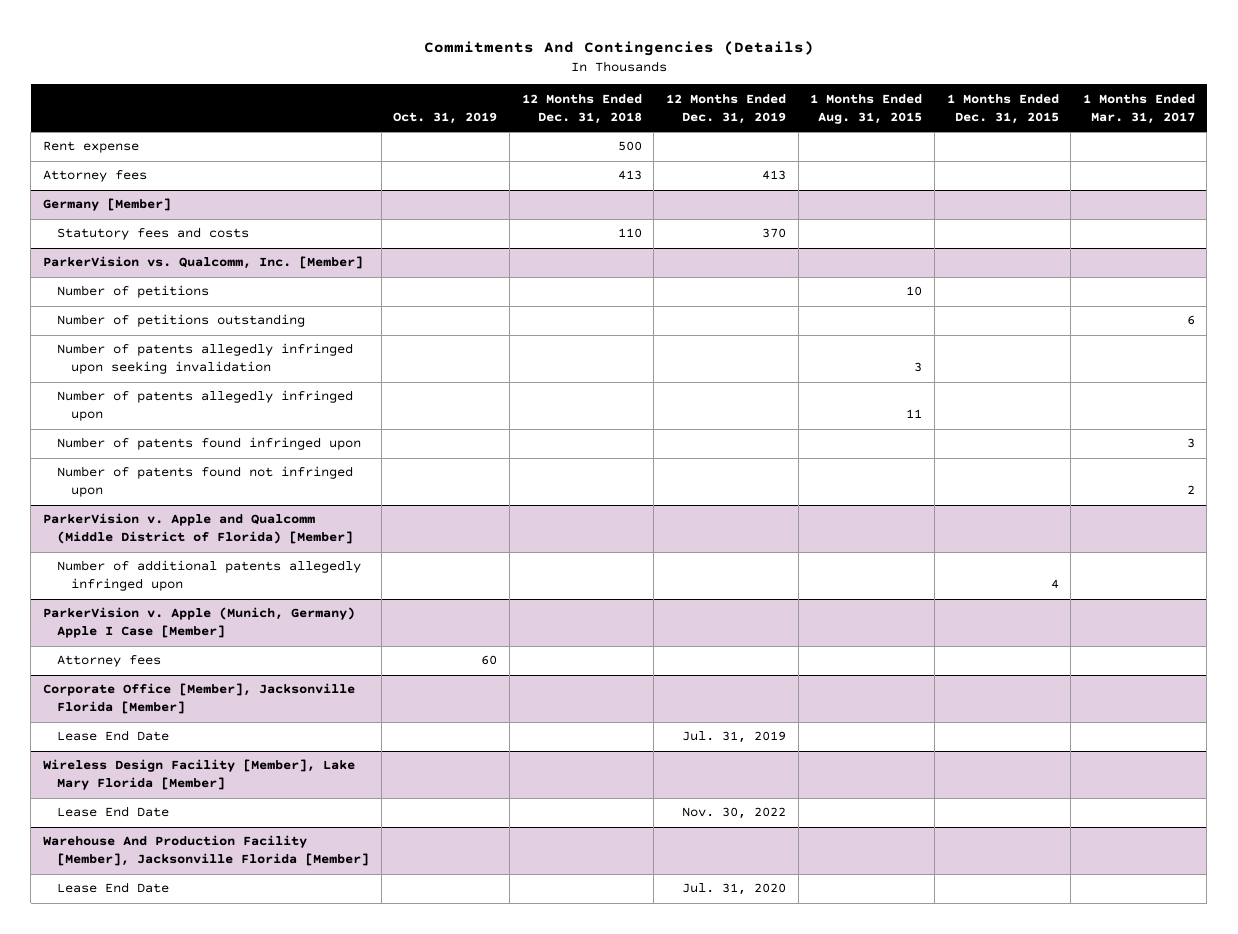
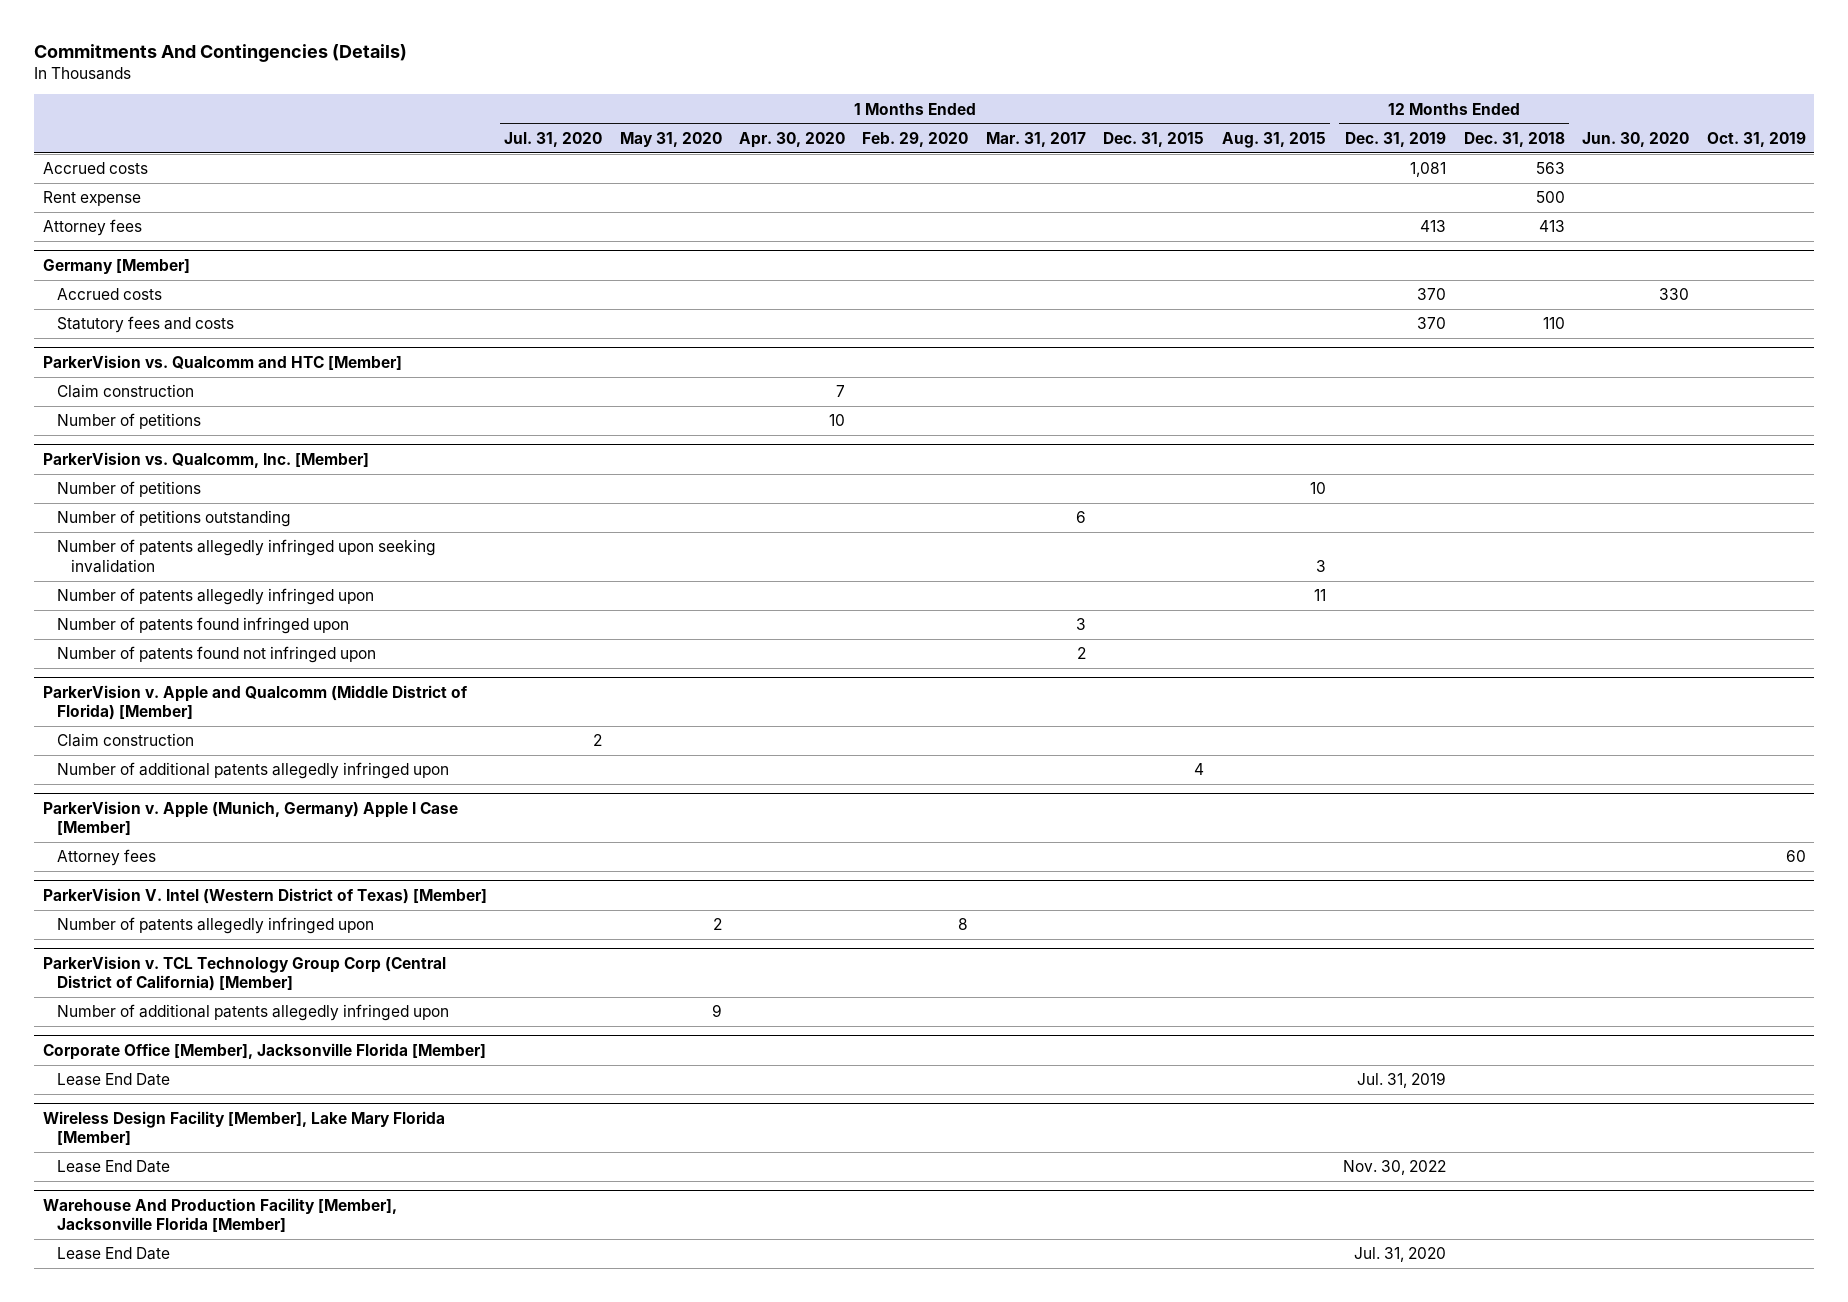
none -> [504,131,603,147] Jul. 31, 2020
none -> [619,131,722,147] May 31, 2020
none -> [738,131,845,148] Apr. 30, 2020
none -> [862,131,969,147] Feb. 29, 2020
none -> [1582,131,1690,147] Jun. 30, 2020
none -> [42,162,148,175] Accrued costs
none -> [57,288,163,301] Accrued costs
none -> [42,354,402,370] ParkerVision vs. Qualcomm and HTC [Member]
none -> [57,384,195,399] Claim construction
none -> [57,413,202,430] Number of petitions
none -> [57,733,195,748] Claim construction
none -> [42,887,487,904] ParkerVision V. Intel (Western District of Texas) [Member]
none -> [57,917,375,935] Number of patents allegedly infringed upon
none -> [42,955,446,992] ParkerVision v. TCL Technology Group Corp (Central District of California) [Member]
none -> [57,1004,450,1022] Number of additional patents allegedly infringed upon

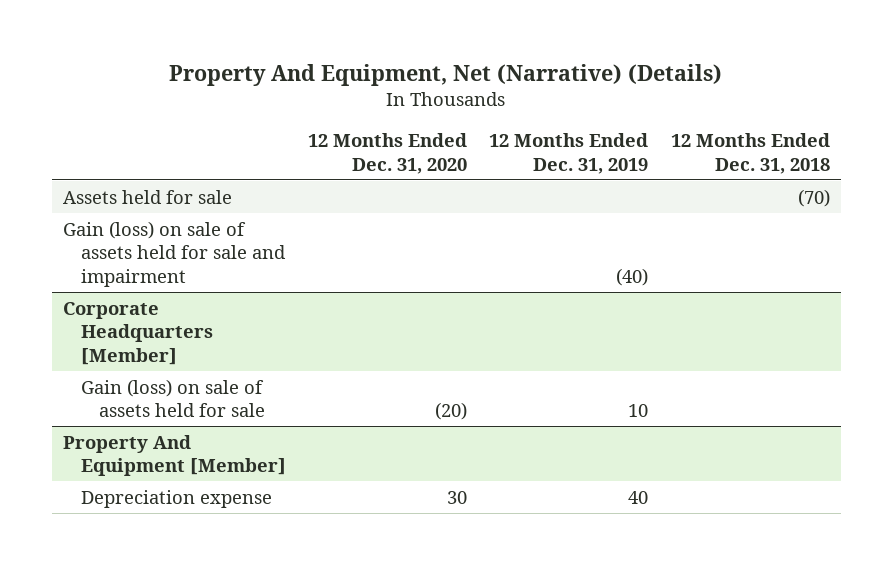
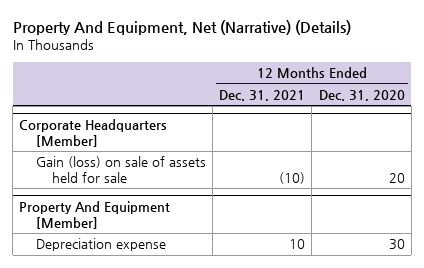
[489,132,649,174] 12 Months Ended Dec. 31, 2019 -> none
[670,132,830,174] 12 Months Ended Dec. 31, 2018 -> none
none -> [219,89,306,101] Dec. 31, 2021
[62,189,232,204] Assets held for sale -> none
[62,220,287,287] Gain (loss) on sale of assets held for sale and impairment -> none
[435,402,468,421] (20) -> [388,173,405,184] 20

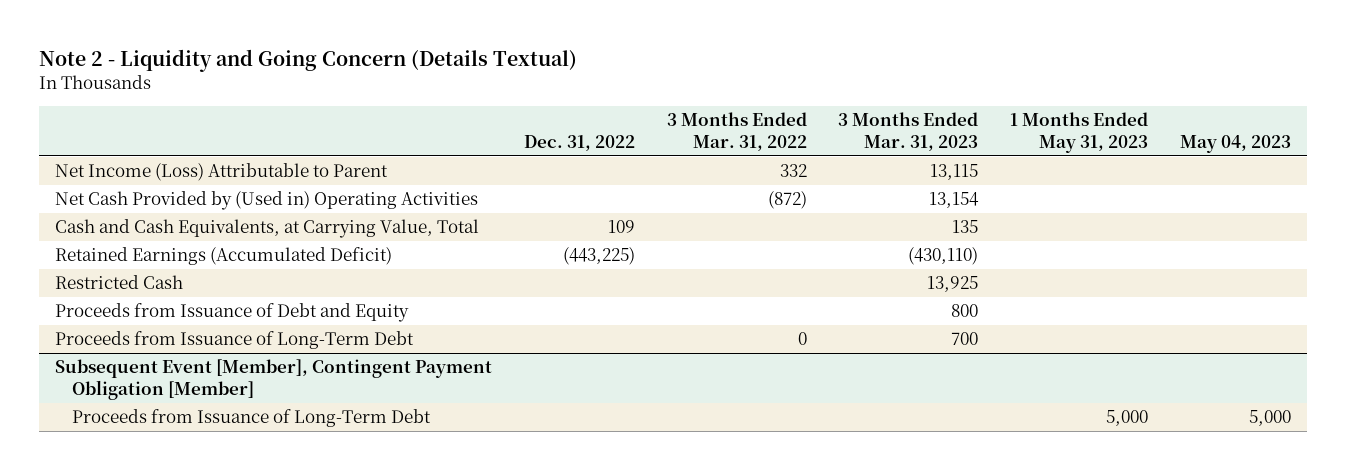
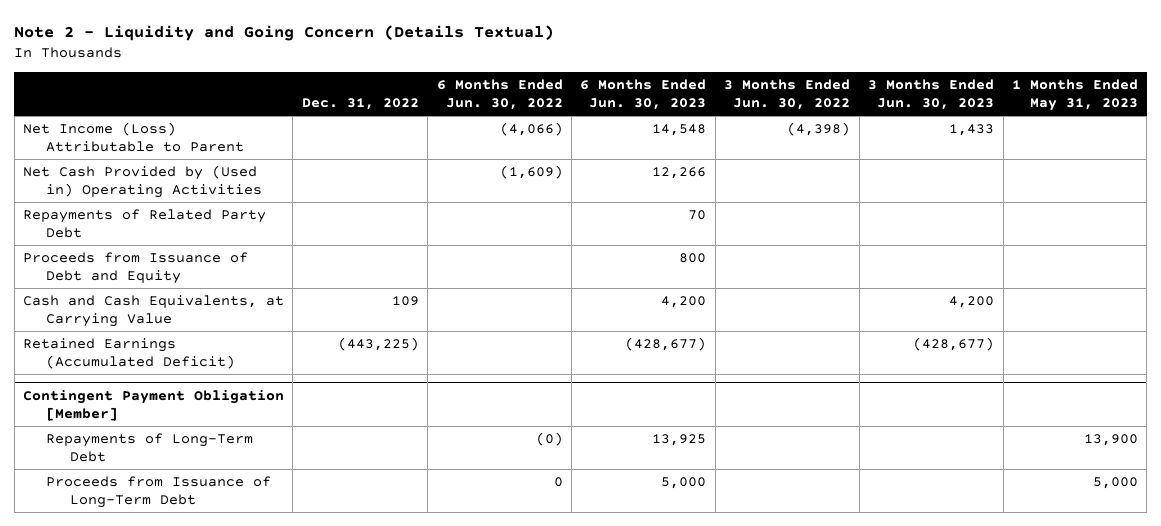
[666,112,807,151] 3 Months Ended Mar. 31, 2022 -> none
[838,112,979,151] 3 Months Ended Mar. 31, 2023 -> none
[1179,134,1291,153] May 04, 2023 -> none
none -> [436,79,563,110] 6 Months Ended Jun. 30, 2022
none -> [580,79,707,110] 6 Months Ended Jun. 30, 2023
none -> [724,79,851,110] 3 Months Ended Jun. 30, 2022
none -> [868,79,995,110] 3 Months Ended Jun. 30, 2023
[55,219,480,239] Cash and Cash Equivalents, at Carrying Value, Total -> none
[55,275,184,290] Restricted Cash -> none
none -> [22,209,266,239] Repayments of Related Party Debt
[55,331,415,350] Proceeds from Issuance of Long-Term Debt -> none
none -> [22,295,284,328] Cash and Cash Equivalents, at Carrying Value
[55,247,393,266] Retained Earnings (Accumulated Deficit) -> [22,338,236,370] Retained Earnings (Accumulated Deficit)
[55,359,493,400] Subsequent Event [Member], Contingent Payment Obligation [Member] -> [22,390,284,422] Contingent Payment Obligation [Member]
none -> [46,433,254,463] Repayments of Long-Term Debt

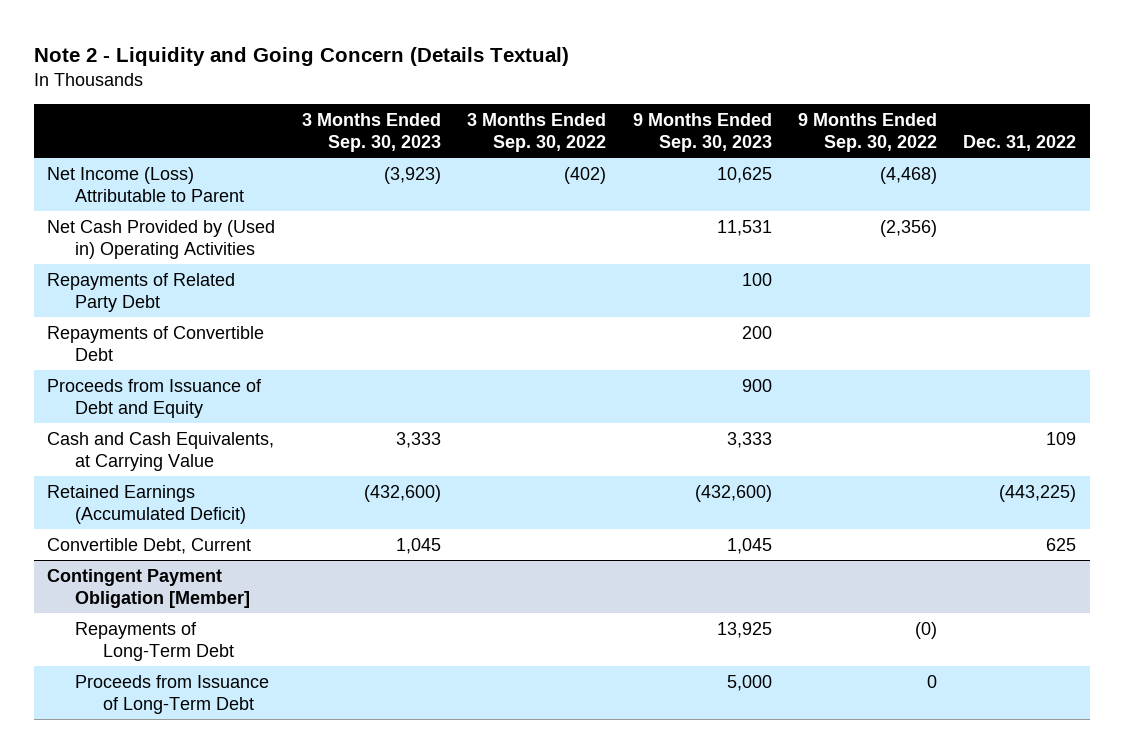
[436,79,563,110] 6 Months Ended Jun. 30, 2022 -> none
[580,79,707,110] 6 Months Ended Jun. 30, 2023 -> none
[724,79,851,110] 3 Months Ended Jun. 30, 2022 -> none
[868,79,995,110] 3 Months Ended Jun. 30, 2023 -> none
[1011,79,1138,111] 1 Months Ended May 31, 2023 -> none
none -> [301,112,441,152] 3 Months Ended Sep. 30, 2023
none -> [467,112,607,152] 3 Months Ended Sep. 30, 2022
none -> [632,112,772,152] 9 Months Ended Sep. 30, 2023
none -> [797,112,937,152] 9 Months Ended Sep. 30, 2022
none -> [47,325,265,361] Repayments of Convertible Debt
none -> [47,537,252,554] Convertible Debt, Current

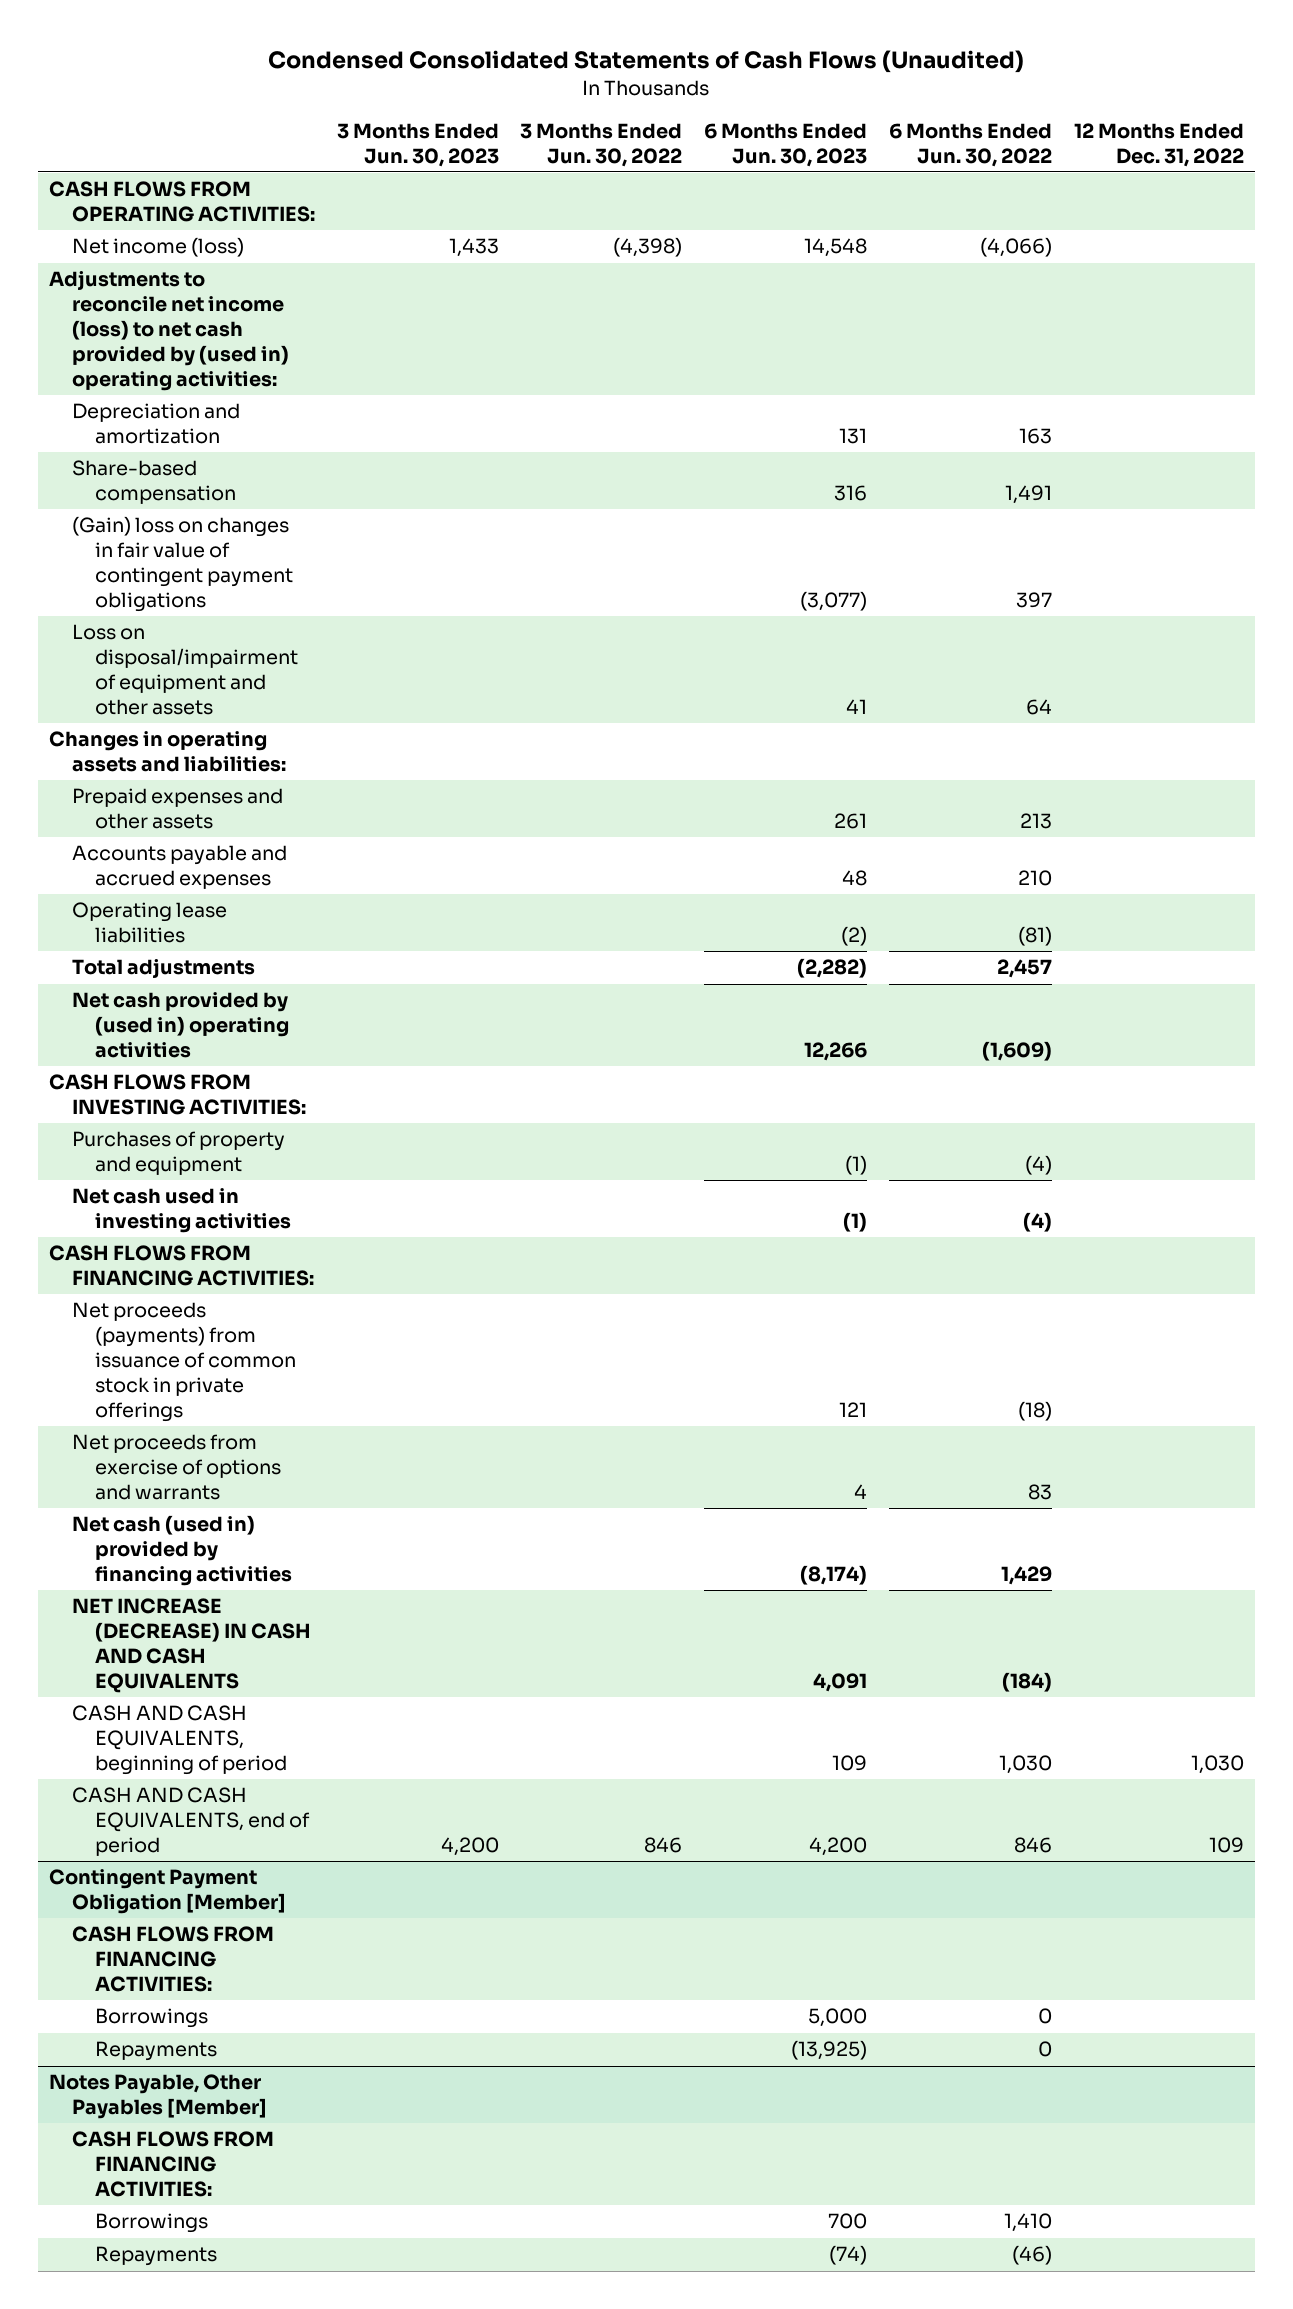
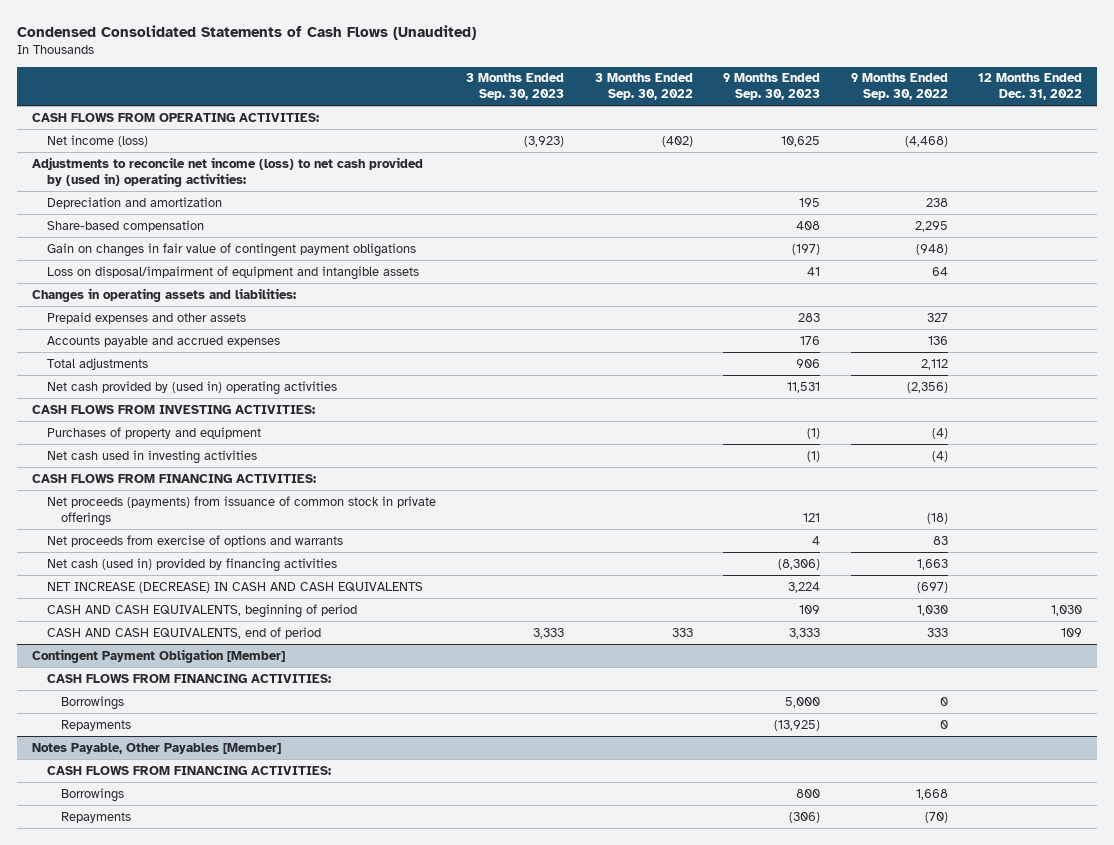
[336,122,499,167] 3 Months Ended Jun. 30, 2023 -> none
[520,122,683,167] 3 Months Ended Jun. 30, 2022 -> none
[704,122,868,167] 6 Months Ended Jun. 30, 2023 -> none
[889,122,1053,167] 6 Months Ended Jun. 30, 2022 -> none
none -> [466,73,565,101] 3 Months Ended Sep. 30, 2023
none -> [594,73,693,101] 3 Months Ended Sep. 30, 2022
none -> [723,73,821,101] 9 Months Ended Sep. 30, 2023
none -> [850,73,948,101] 9 Months Ended Sep. 30, 2022
[71,516,293,612] (Gain) loss on changes in fair value of contingent payment obligations -> [46,242,416,257] Gain on changes in fair value of contingent payment obligations
[71,624,298,715] Loss on disposal/impairment of equipment and other assets -> [46,265,419,280] Loss on disposal/impairment of equipment and intangible assets
[71,902,227,944] Operating lease liabilities -> none

